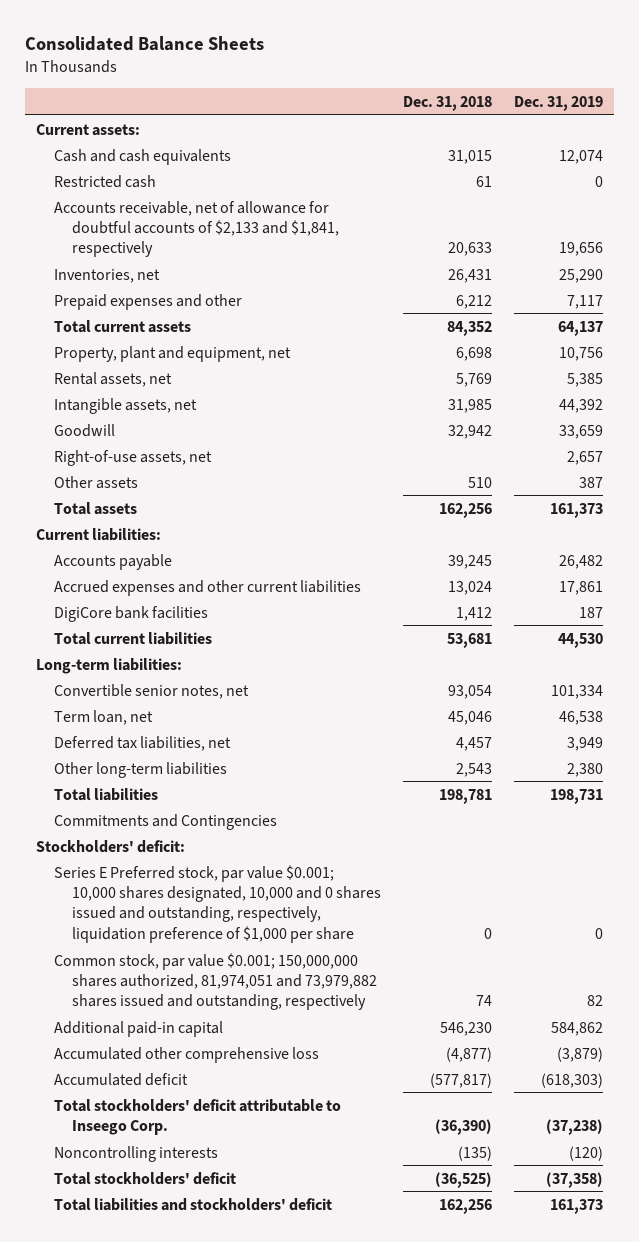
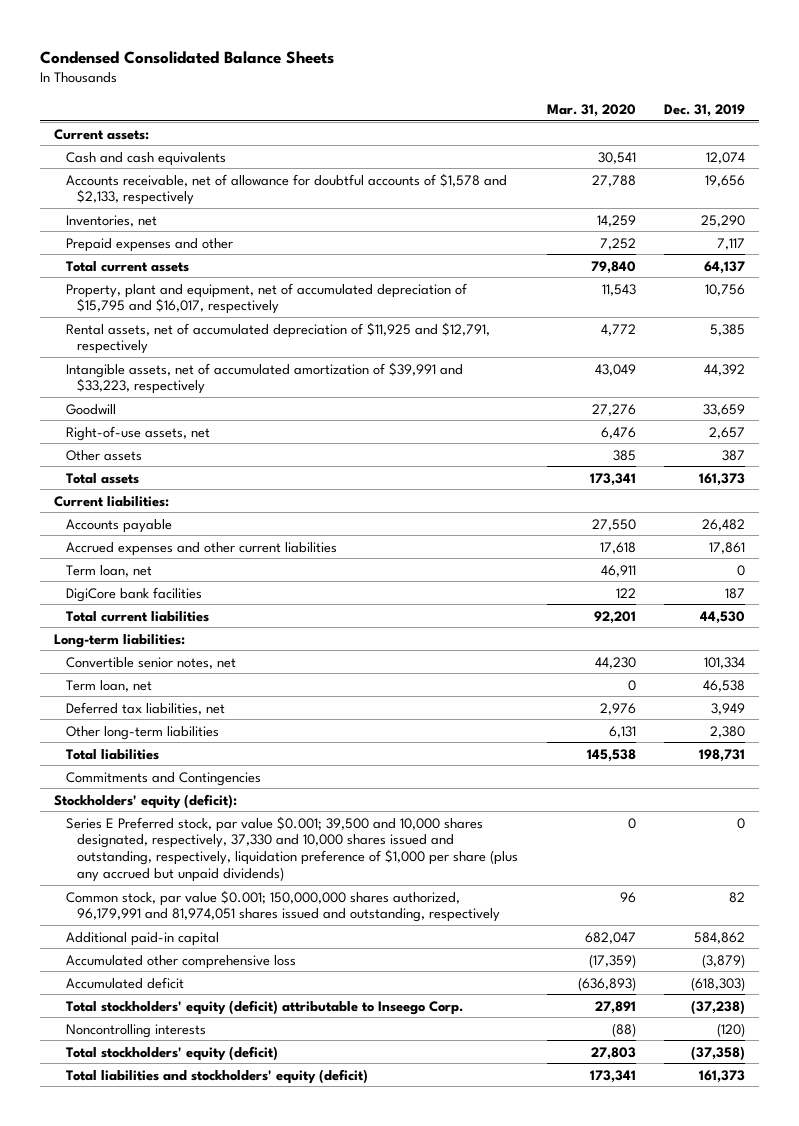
[25,36,265,52] Consolidated Balance Sheets -> [39,50,334,64] Condensed Consolidated Balance Sheets
[403,95,493,111] Dec. 31, 2018 -> none
none -> [546,103,636,117] Mar. 31, 2020
[54,174,157,188] Restricted cash -> none
[54,200,340,258] Accounts receivable, net of allowance for doubtful accounts of $2,133 and $1,841, respectively -> [65,172,507,206] Accounts receivable, net of allowance for doubtful accounts of $1,578 and $2,133, respectively
[54,345,292,362] Property, plant and equipment, net -> [65,282,467,315] Property, plant and equipment, net of accumulated depreciation of $15,795 and $16,017, respectively
[54,371,173,387] Rental assets, net -> [65,321,490,355] Rental assets, net of accumulated depreciation of $11,925 and $12,791, respectively
[54,397,198,414] Intangible assets, net -> [65,361,463,395] Intangible assets, net of accumulated amortization of $39,991 and $33,223, respectively
none -> [65,564,152,577] Term loan, net
[36,839,186,853] Stockholders' deficit: -> [54,793,238,809] Stockholders' equity (deficit):
[54,864,382,943] Series E Preferred stock, par value $0.001; 10,000 shares designated, 10,000 and 0 shares issued and outstanding, respectively, liquidation preference of $1,000 per share -> [65,815,519,883] Series E Preferred stock, par value $0.001; 39,500 and 10,000 shares designated, respectively, 37,330 and 10,000 shares issued and outstanding, respectively, liquidation preference of $1,000 per share (plus any accrued but unpaid dividends)
[54,952,378,1011] Common stock, par value $0.001; 150,000,000 shares authorized, 81,974,051 and 73,979,882 shares issued and outstanding, respectively -> [65,889,501,923] Common stock, par value $0.001; 150,000,000 shares authorized, 96,179,991 and 81,974,051 shares issued and outstanding, respectively
[54,1098,342,1135] Total stockholders' deficit attributable to Inseego Corp. -> [65,999,463,1015] Total stockholders' equity (deficit) attributable to Inseego Corp.
[54,1171,237,1185] Total stockholders' deficit -> [65,1045,278,1061] Total stockholders' equity (deficit)
[54,1197,333,1211] Total liabilities and stockholders' deficit -> [65,1068,368,1084] Total liabilities and stockholders' equity (deficit)

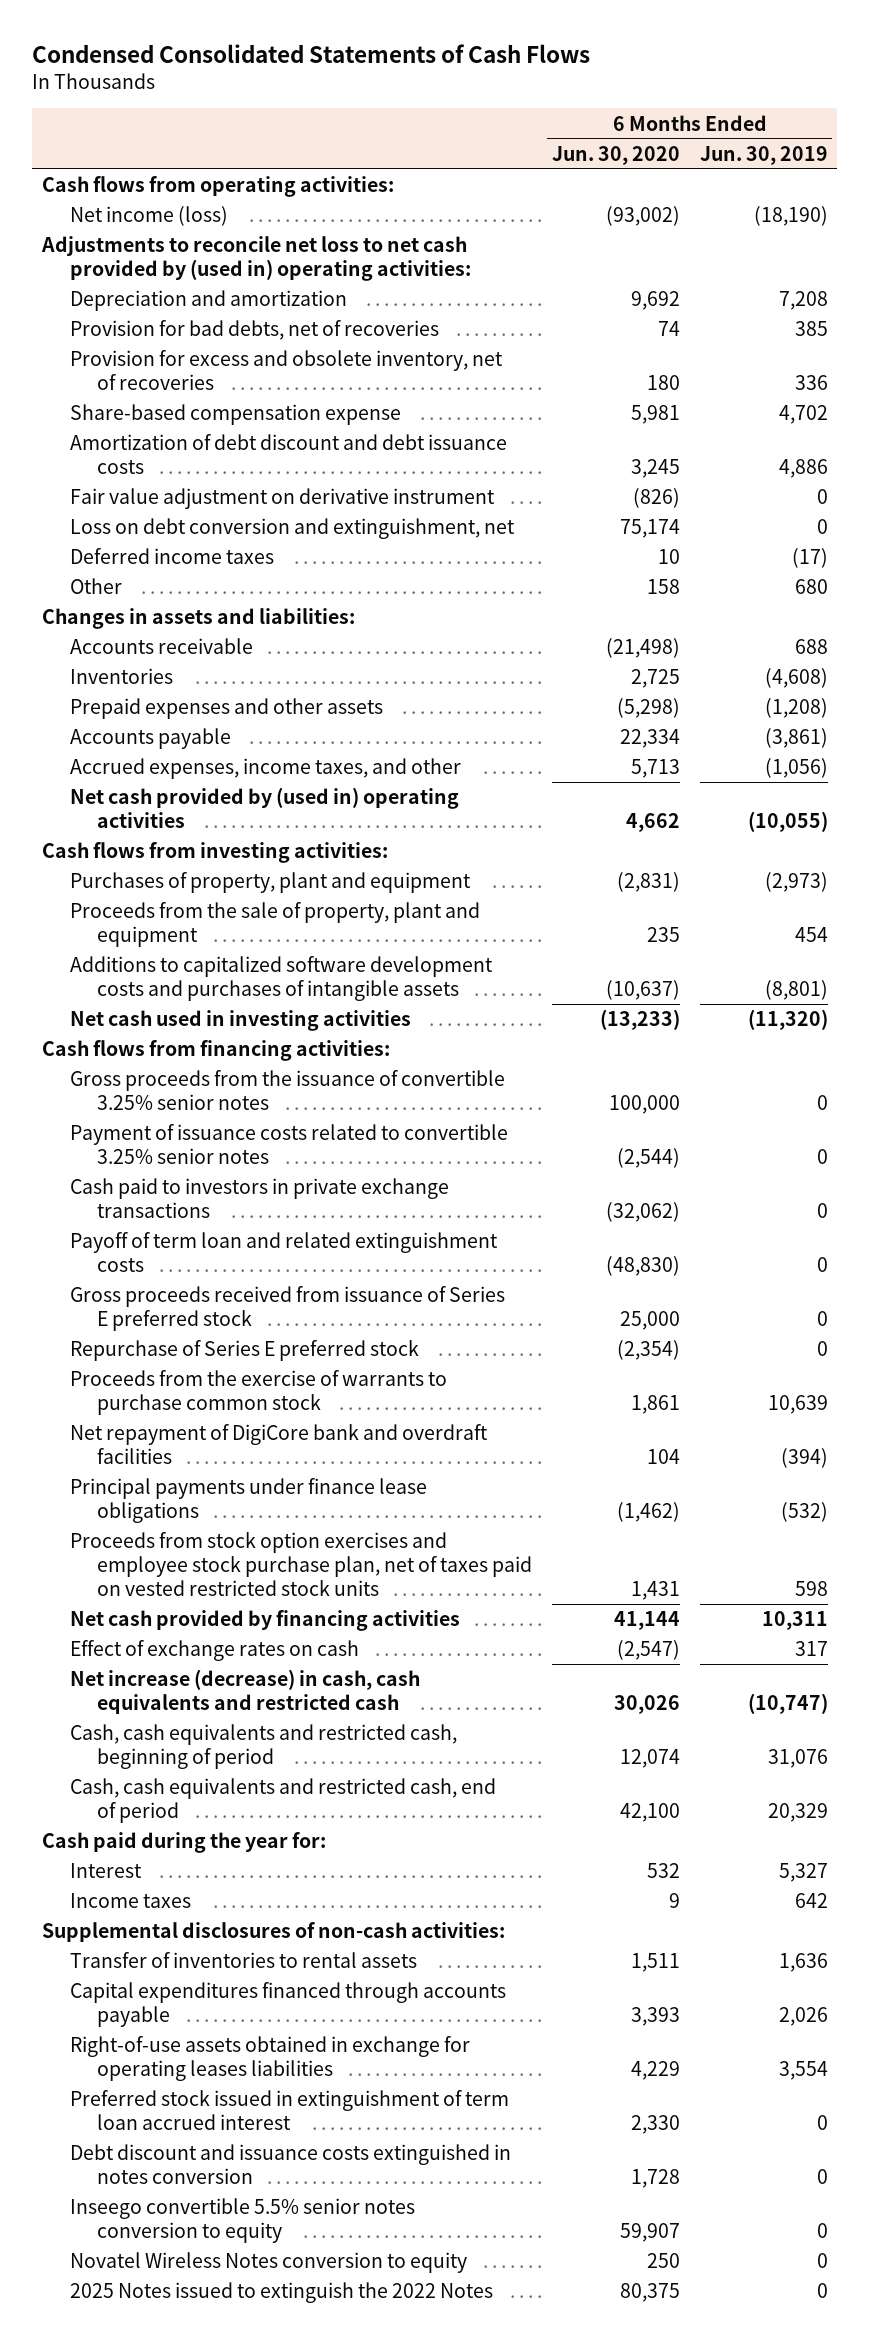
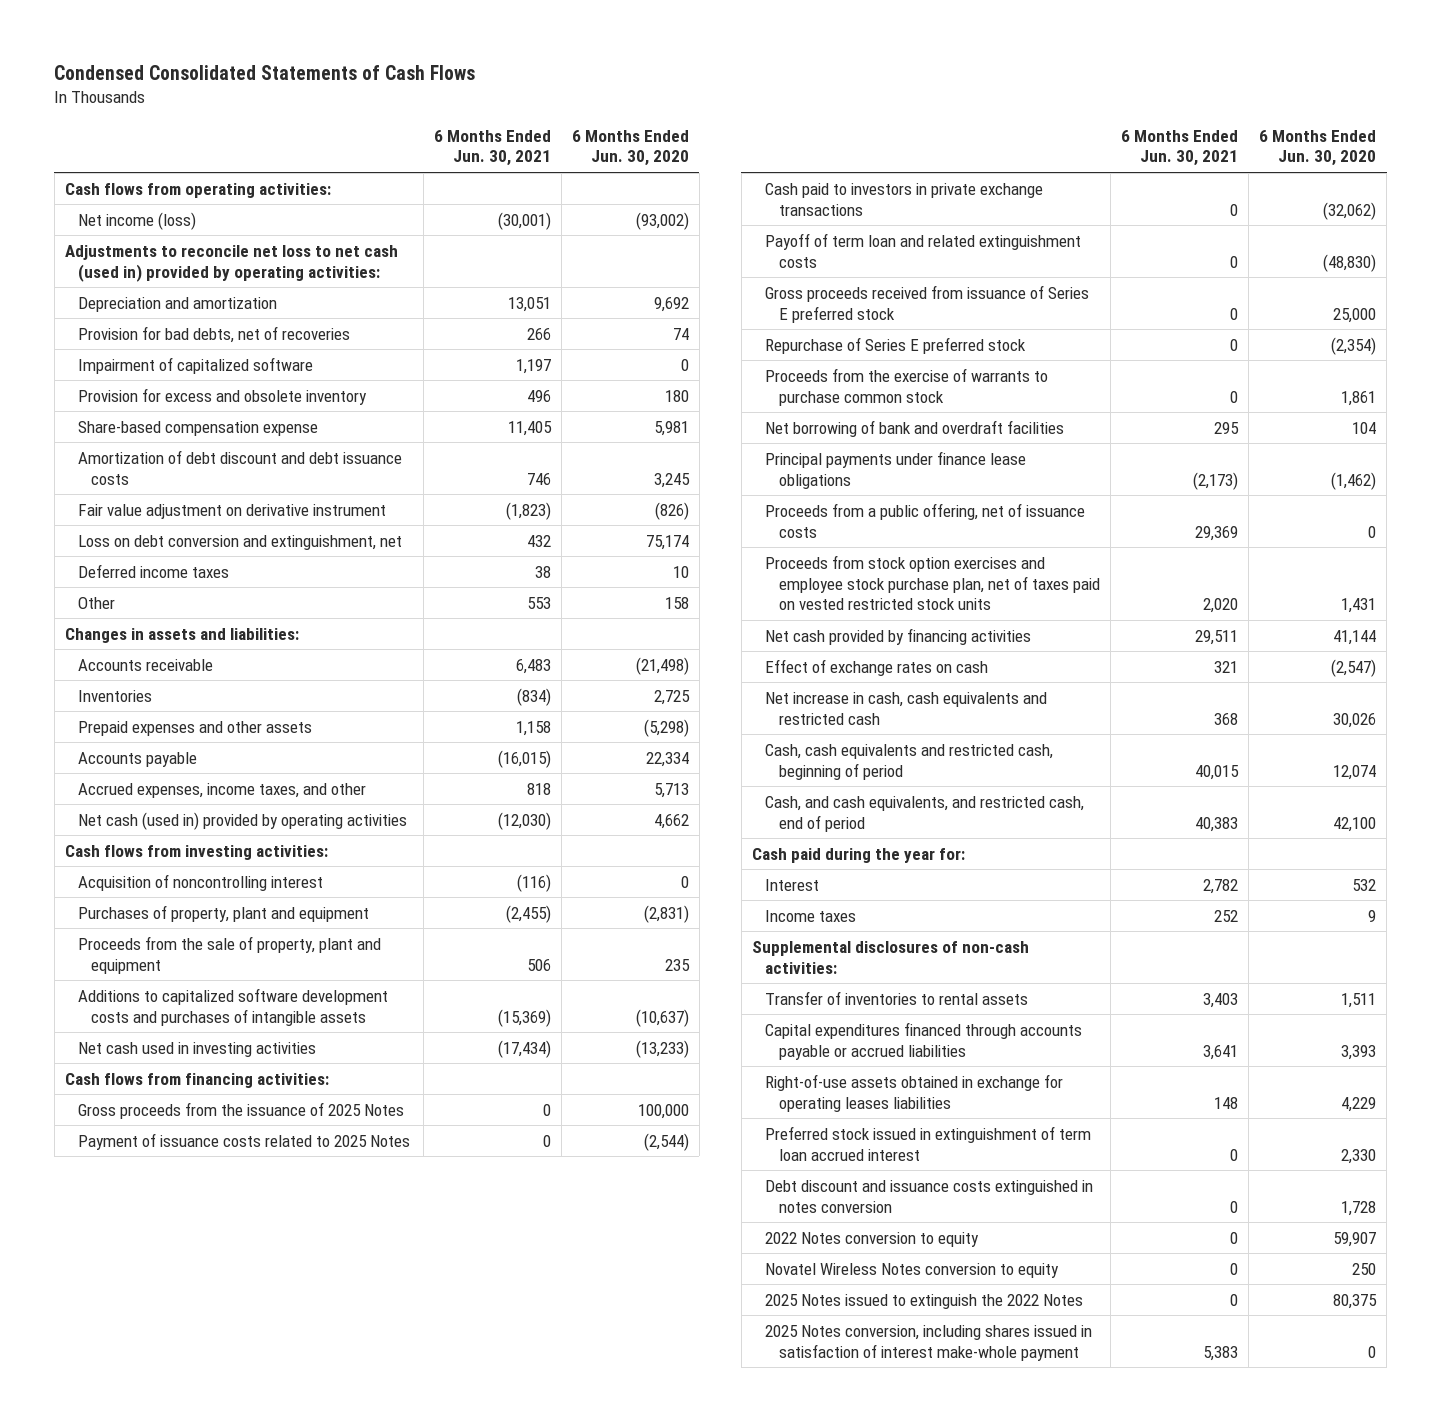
[699,145,828,165] Jun. 30, 2019 -> none
none -> [433,129,551,167] 6 Months Ended Jun. 30, 2021
[41,236,471,281] Adjustments to reconcile net loss to net cash provided by (used in) operating activities: -> [64,244,398,282] Adjustments to reconcile net loss to net cash (used in) provided by operating activities:
none -> [78,356,314,374] Impairment of capitalized software
[69,350,503,390] Provision for excess and obsolete inventory, net of recoveries -> [78,387,368,405] Provision for excess and obsolete inventory
[69,787,459,828] Net cash provided by (used in) operating activities -> [78,811,408,830] Net cash (used in) provided by operating activities
none -> [78,873,324,891] Acquisition of noncontrolling interest
[69,1070,505,1110] Gross proceeds from the issuance of convertible 3.25% senior notes -> [78,1101,405,1119] Gross proceeds from the issuance of 2025 Notes
[69,1124,508,1164] Payment of issuance costs related to convertible 3.25% senior notes -> [78,1132,411,1150] Payment of issuance costs related to 2025 Notes
[69,1424,488,1464] Net repayment of DigiCore bank and overdraft facilities -> [765,419,1065,437] Net borrowing of bank and overdraft facilities
none -> [765,502,1086,538] Proceeds from a public offering, net of issuance costs
[69,1669,420,1714] Net increase (decrease) in cash, cash equivalents and restricted cash -> [765,691,1048,725] Net increase in cash, cash equivalents and restricted cash
[69,1778,496,1823] Cash, cash equivalents and restricted cash, end of period -> [765,795,1085,832] Cash, and cash equivalents, and restricted cash, end of period
[69,1982,506,2027] Capital expenditures financed through accounts payable -> [765,1021,1083,1060] Capital expenditures financed through accounts payable or accrued liabilities
[69,2198,415,2243] Inseego convertible 5.5% senior notes conversion to equity -> [765,1231,980,1247] 2022 Notes conversion to equity
none -> [765,1324,1093,1361] 2025 Notes conversion, including shares issued in satisfaction of interest make-whole payment

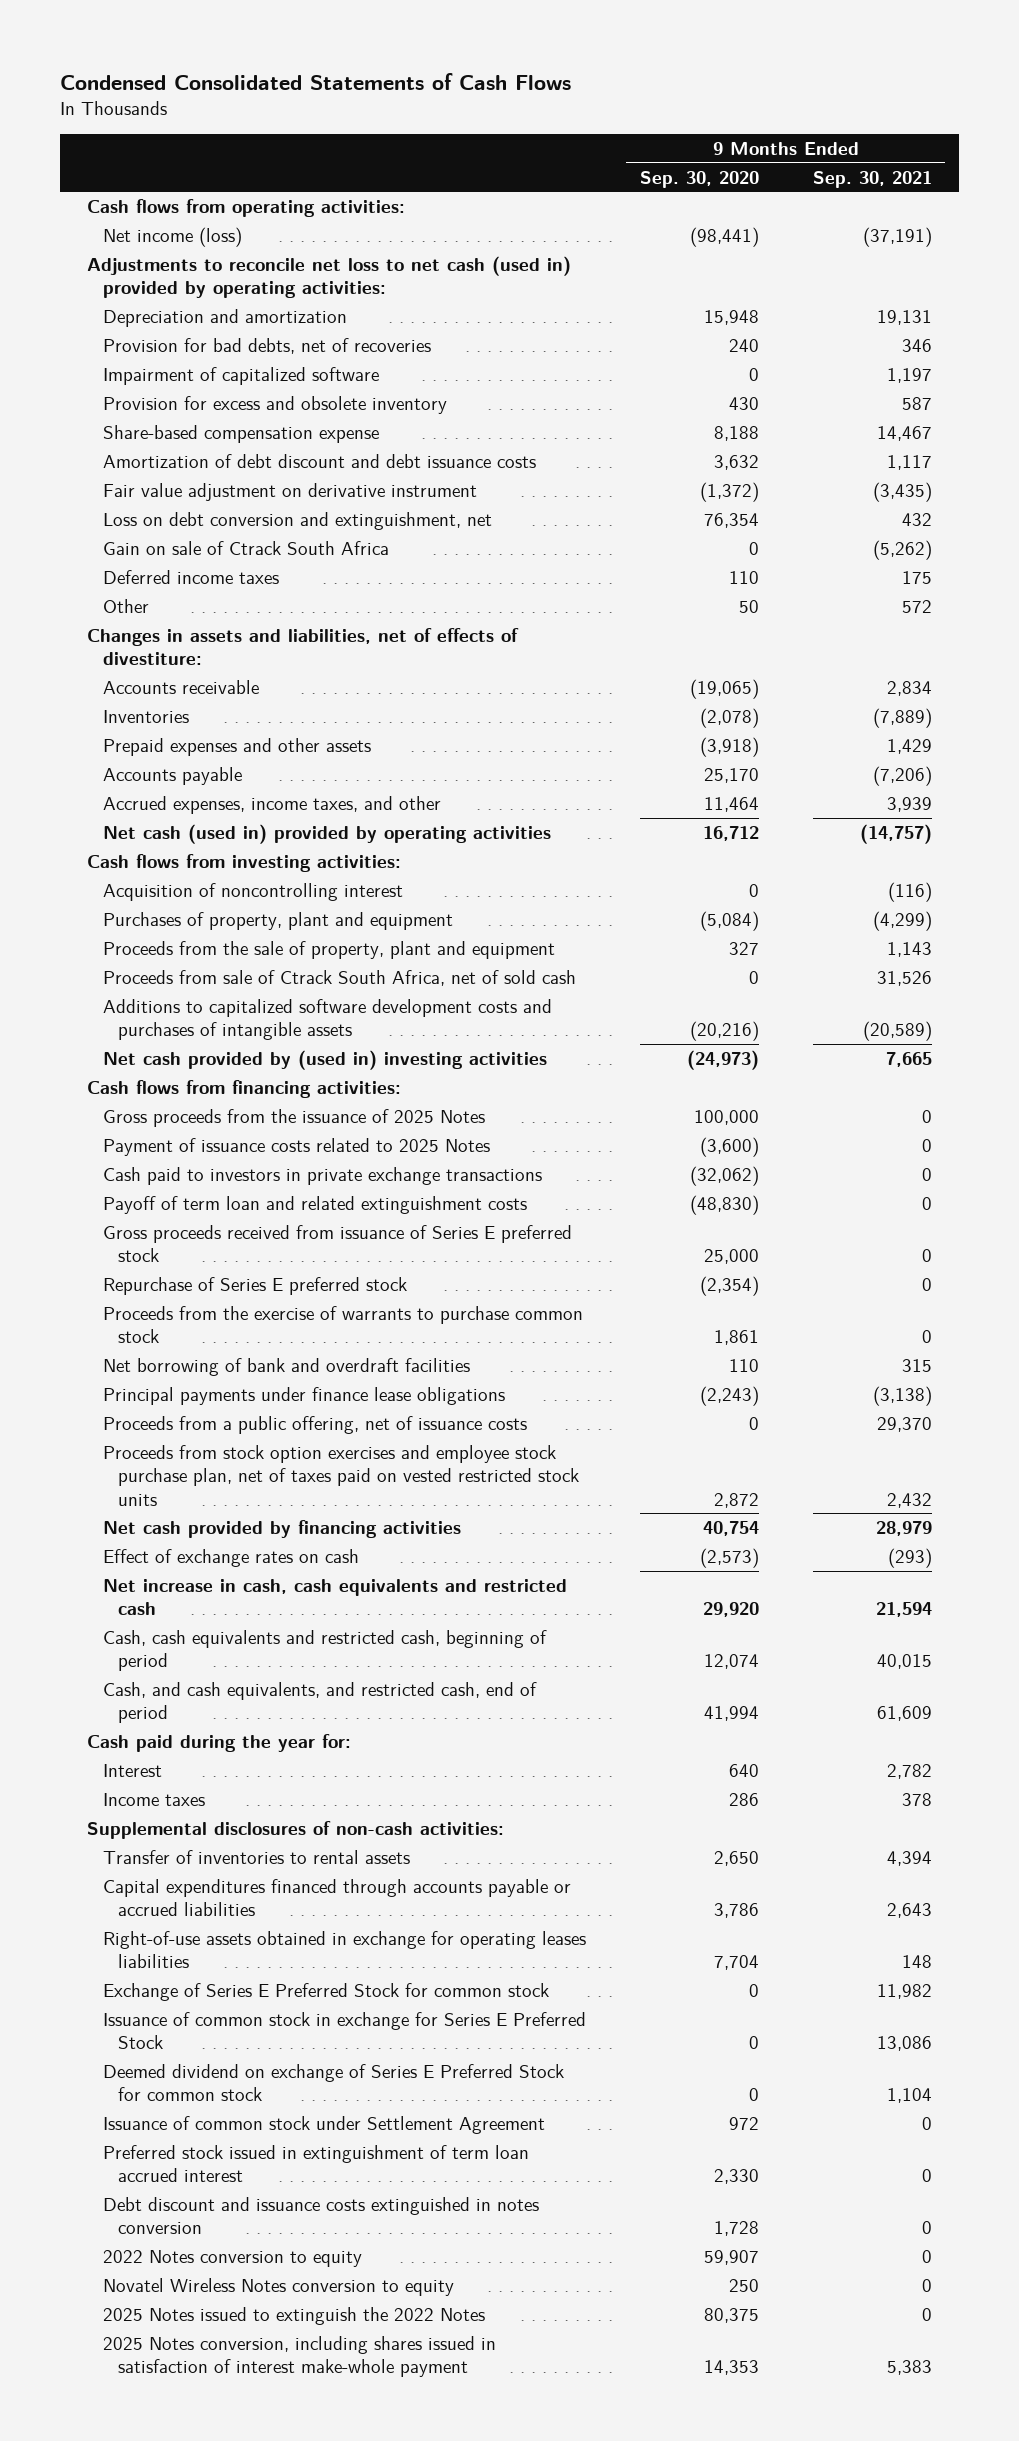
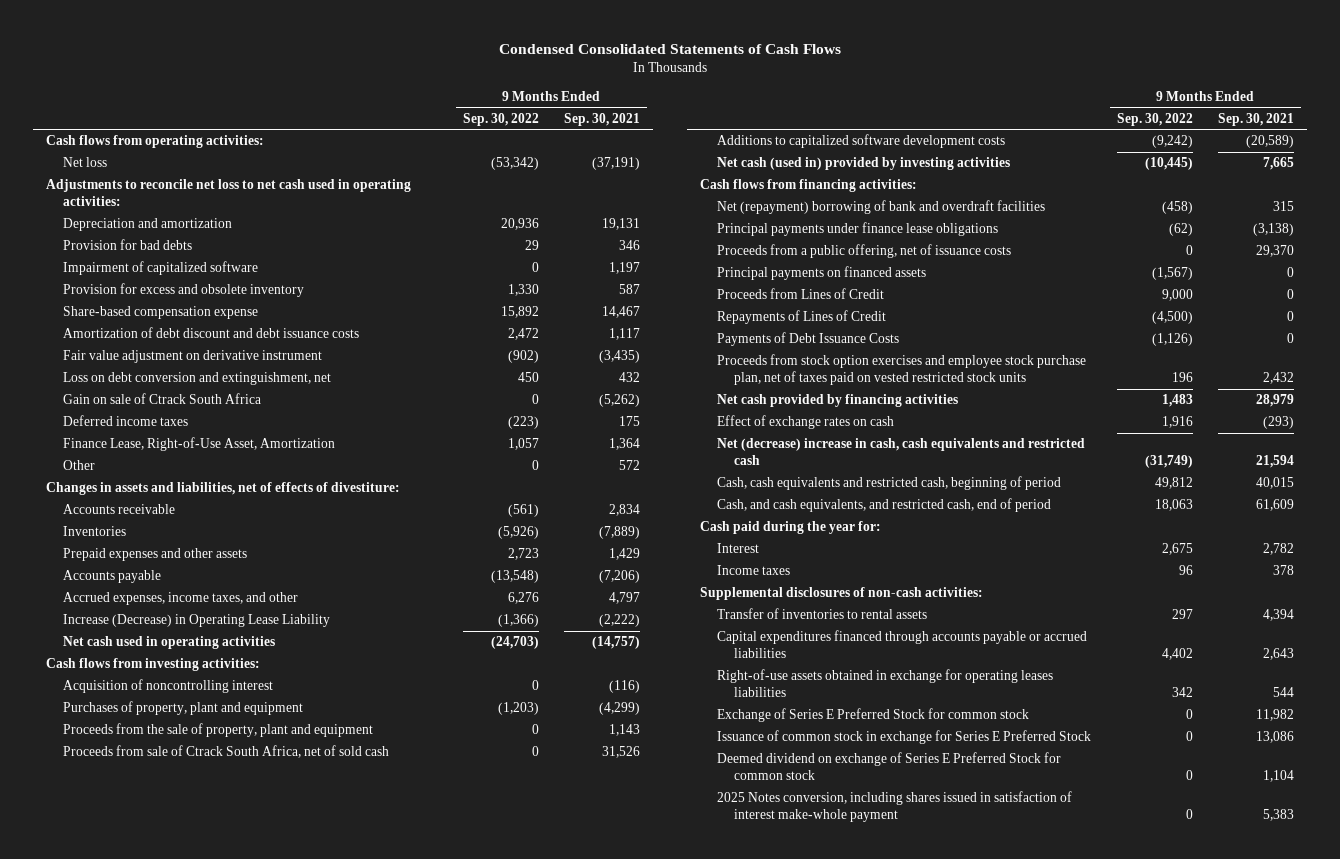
[639,170,759,188] Sep. 30, 2020 -> none
none -> [462,112,539,126] Sep. 30, 2022
[102,226,242,247] Net income (loss) -> [62,157,107,168] Net loss
[87,255,572,299] Adjustments to reconcile net loss to net cash (used in) provided by operating activities: -> [45,179,411,207] Adjustments to reconcile net loss to net cash used in operating activities:
[102,337,431,354] Provision for bad debts, net of recoveries -> [62,239,192,251] Provision for bad debts
none -> [62,437,335,452] Finance Lease, Right-of-Use Asset, Amortization
[886,796,932,812] 3,939 -> [609,592,641,605] 4,797
none -> [62,614,330,628] Increase (Decrease) in Operating Lease Liability
[102,823,551,844] Net cash (used in) provided by operating activities -> [62,636,275,650] Net cash used in operating activities
[102,998,552,1041] Additions to capitalized software development costs and purchases of intangible assets -> [716,134,1005,149] Additions to capitalized software development costs
[102,1049,547,1070] Net cash provided by (used in) investing activities -> [716,157,1010,171] Net cash (used in) provided by investing activities
[102,1108,485,1127] Gross proceeds from the issuance of 2025 Notes -> none
[102,1137,490,1156] Payment of issuance costs related to 2025 Notes -> none
[102,1166,542,1185] Cash paid to investors in private exchange transactions -> none
[102,1195,527,1214] Payoff of term loan and related extinguishment costs -> none
[102,1224,572,1263] Gross proceeds received from issuance of Series E preferred stock -> none
[102,1276,407,1295] Repurchase of Series E preferred stock -> none
[102,1305,583,1344] Proceeds from the exercise of warrants to purchase common stock -> none
[102,1357,470,1376] Net borrowing of bank and overdraft facilities -> [716,200,1045,215] Net (repayment) borrowing of bank and overdraft facilities
none -> [716,266,926,281] Principal payments on financed assets
none -> [716,288,884,300] Proceeds from Lines of Credit
none -> [716,310,886,325] Repayments of Lines of Credit
none -> [716,332,899,347] Payments of Debt Issuance Costs
[102,1578,567,1616] Net increase in cash, cash equivalents and restricted cash -> [716,438,1085,466] Net (decrease) increase in cash, cash equivalents and restricted cash
[901,1955,932,1969] 148 -> [1273,687,1295,698] 544
[102,2115,545,2134] Issuance of common stock under Settlement Agreement -> none
[102,2144,529,2183] Preferred stock issued in extinguishment of term loan accrued interest -> none
[102,2196,539,2235] Debt discount and issuance costs extinguished in notes conversion -> none
[102,2249,362,2267] 2022 Notes conversion to equity -> none
[102,2277,454,2296] Novatel Wireless Notes conversion to equity -> none
[102,2306,485,2325] 2025 Notes issued to extinguish the 2022 Notes -> none

